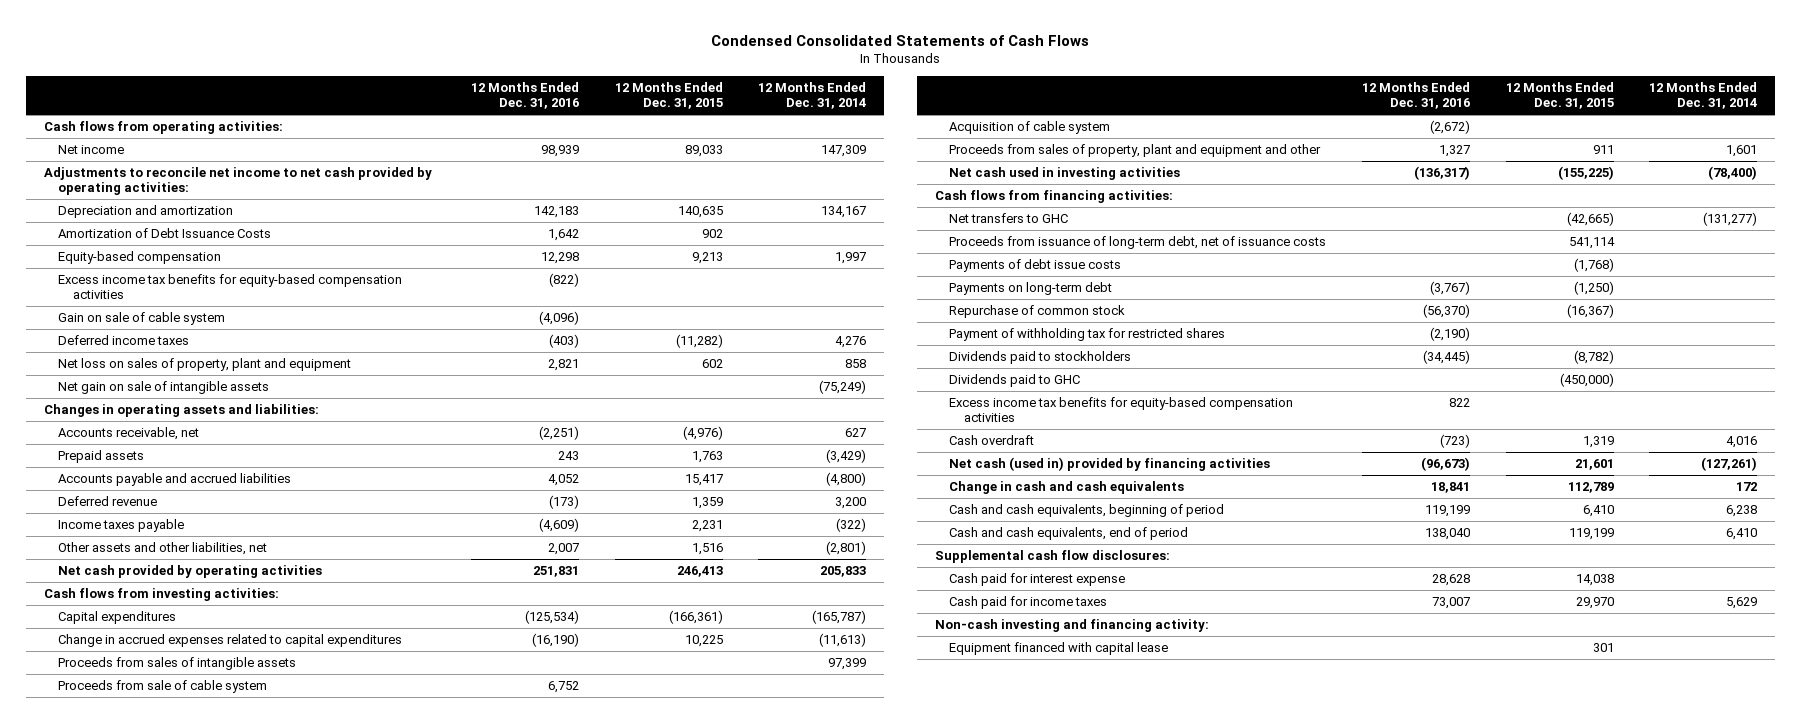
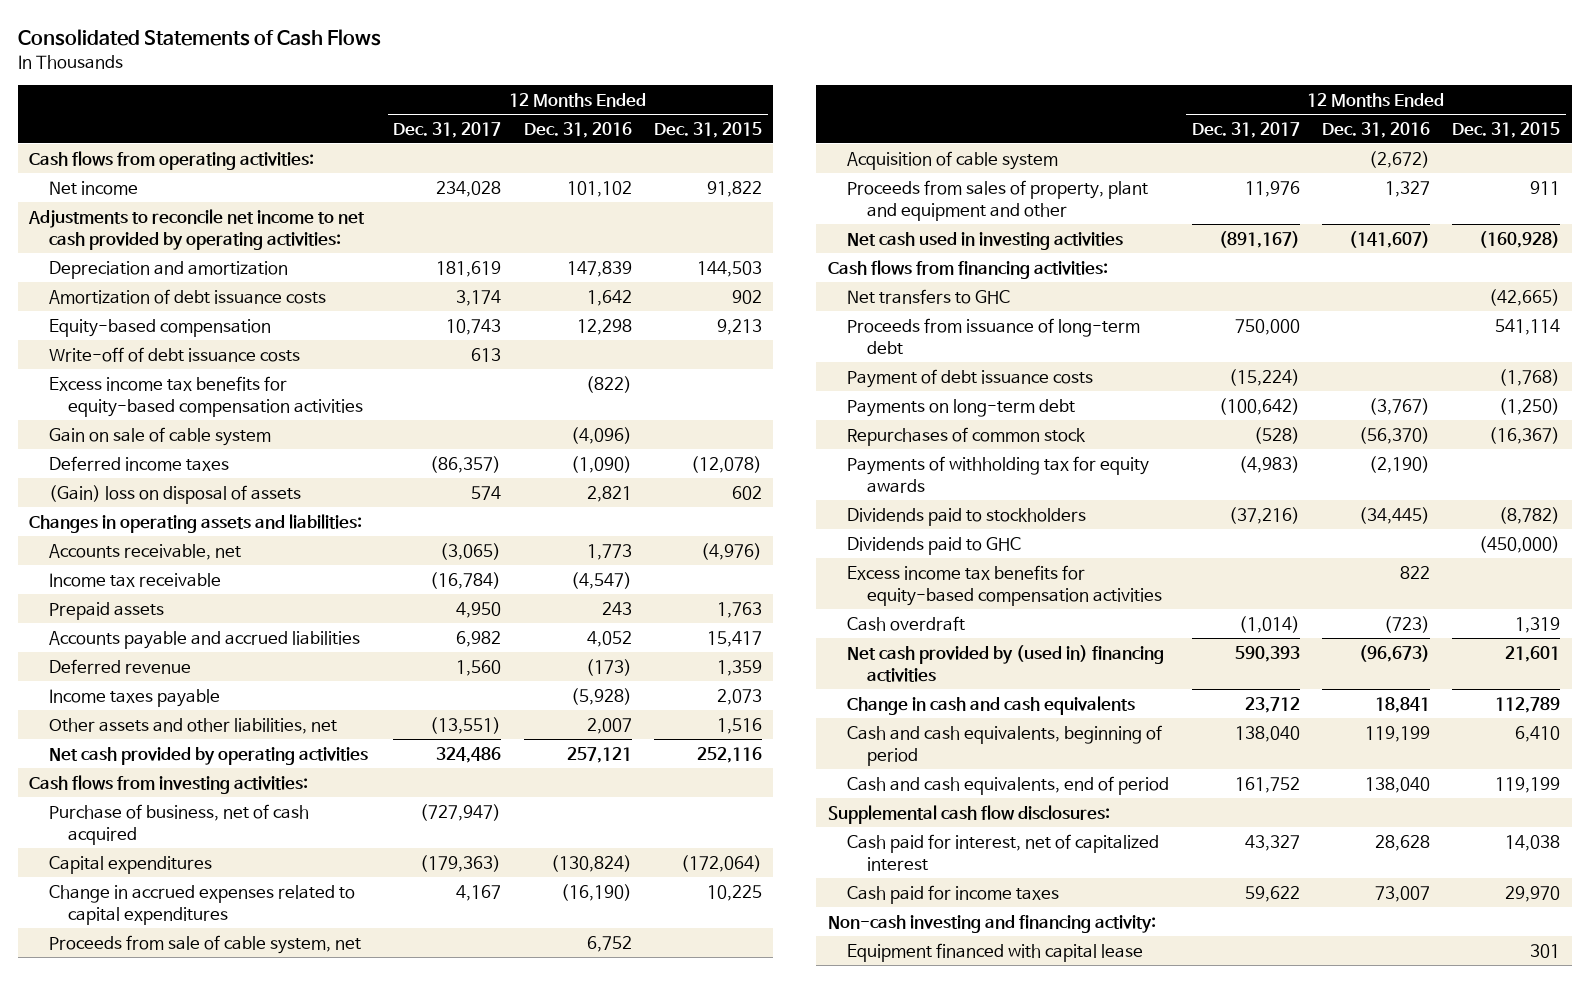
[711,34,1090,46] Condensed Consolidated Statements of Cash Flows -> [18,28,382,46] Consolidated Statements of Cash Flows
[758,82,867,110] 12 Months Ended Dec. 31, 2014 -> none
none -> [393,121,502,138] Dec. 31, 2017
[540,144,579,157] 98,939 -> [566,180,632,197] 101,102
[684,144,723,157] 89,033 -> [707,180,763,197] 91,822
[533,205,579,218] 142,183 -> [566,260,632,277] 147,839
[677,205,723,218] 140,635 -> [697,260,763,277] 144,503
[58,227,272,238] Amortization of Debt Issuance Costs -> [48,288,326,304] Amortization of debt issuance costs
none -> [48,346,300,362] Write-off of debt issuance costs
[58,380,270,394] Net gain on sale of intangible assets -> none
[548,333,579,348] (403) -> [570,455,632,473] (1,090)
[675,333,723,348] (11,282) -> [691,455,763,473] (12,078)
[58,357,352,371] Net loss on sales of property, plant and equipment -> [48,484,301,504] (Gain) loss on disposal of assets
[538,425,579,440] (2,251) -> [586,543,632,560] 1,773
none -> [48,572,221,587] Income tax receivable
[538,517,579,532] (4,609) -> [570,687,632,705] (5,928)
[691,519,723,532] 2,231 -> [717,688,763,705] 2,073
[532,565,579,577] 251,831 -> [566,746,632,763] 257,121
[676,565,723,577] 246,413 -> [697,746,763,763] 252,116
none -> [48,803,309,845] Purchase of business, net of cash acquired
[524,609,579,624] (125,534) -> [550,854,632,872] (130,824)
[668,609,723,624] (166,361) -> [681,854,763,872] (172,064)
[58,656,297,670] Proceeds from sales of intangible assets -> none
[58,679,268,693] Proceeds from sale of cable system -> [48,934,361,954] Proceeds from sale of cable system, net
[1413,165,1470,180] (136,317) -> [1348,230,1430,248] (141,607)
[1557,165,1614,180] (155,225) -> [1479,230,1561,248] (160,928)
[949,235,1327,249] Proceeds from issuance of long-term debt, net of issuance costs -> [847,317,1141,355] Proceeds from issuance of long-term debt
[949,258,1122,272] Payments of debt issue costs -> [847,368,1094,388] Payment of debt issuance costs
[949,304,1126,318] Repurchase of common stock -> [847,426,1087,446] Repurchases of common stock
[949,327,1226,341] Payment of withholding tax for restricted shares -> [847,455,1150,493] Payments of withholding tax for equity awards
[949,456,1271,471] Net cash (used in) provided by financing activities -> [847,644,1165,682] Net cash provided by (used in) financing activities
[949,572,1126,586] Cash paid for interest expense -> [847,833,1160,871] Cash paid for interest, net of capitalized interest

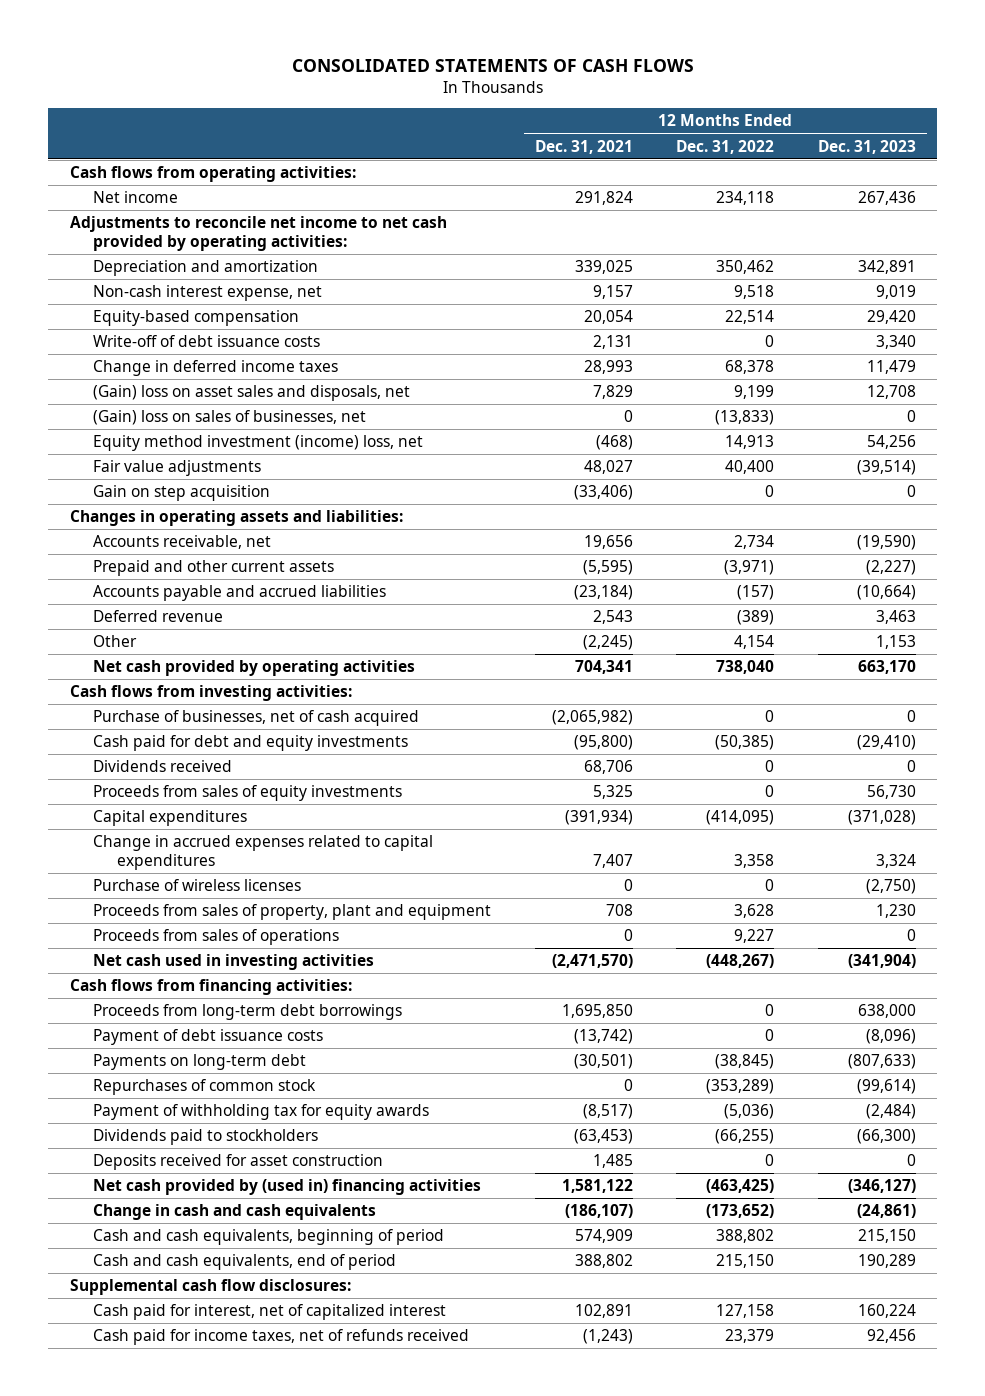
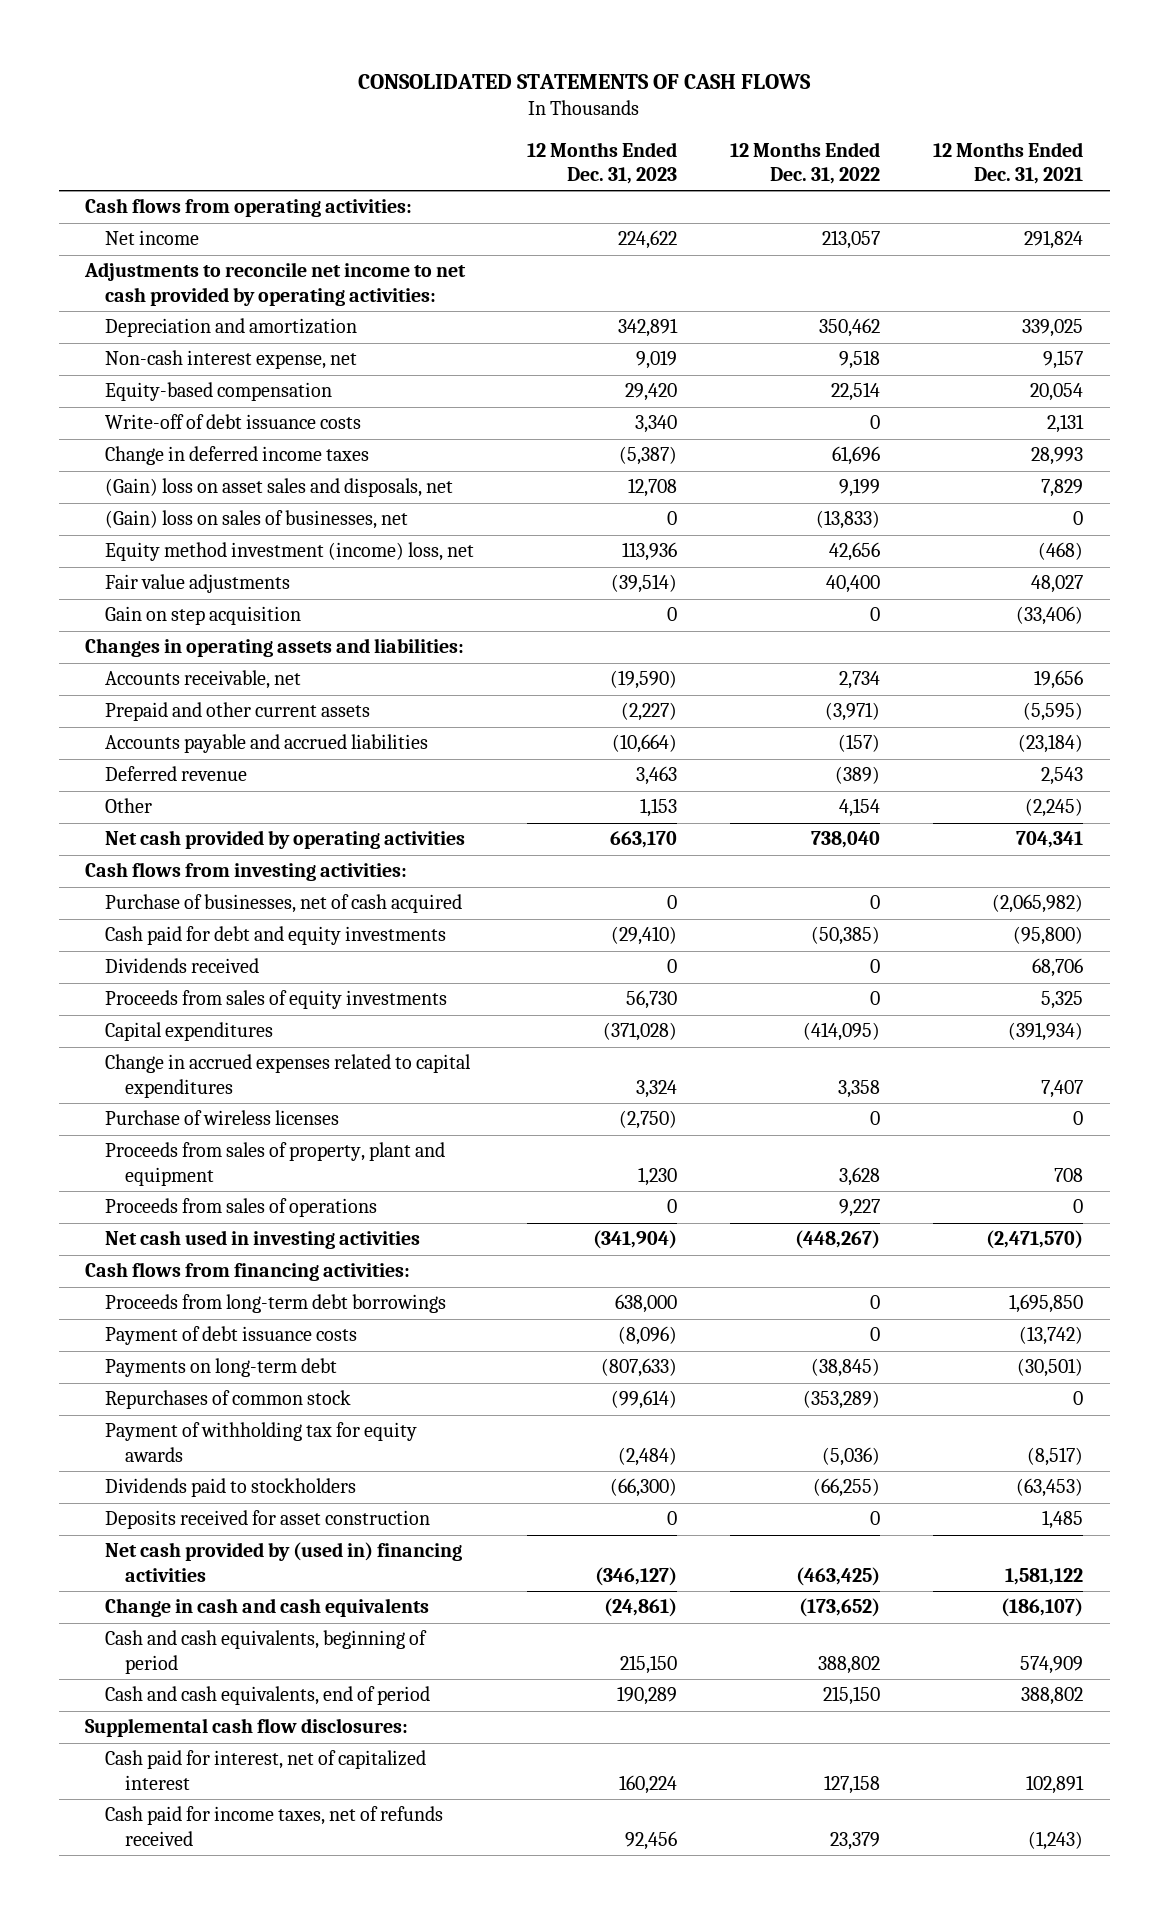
[716,191,775,206] 234,118 -> [822,230,881,250] 213,057
[857,191,916,206] 267,436 -> [618,230,678,250] 224,622
[725,360,775,375] 68,378 -> [832,446,881,466] 61,696
[866,360,916,375] 11,479 -> [619,446,678,466] (5,387)
[725,435,775,450] 14,913 -> [829,542,881,562] 42,656
[866,435,916,450] 54,256 -> [622,542,678,562] 113,936

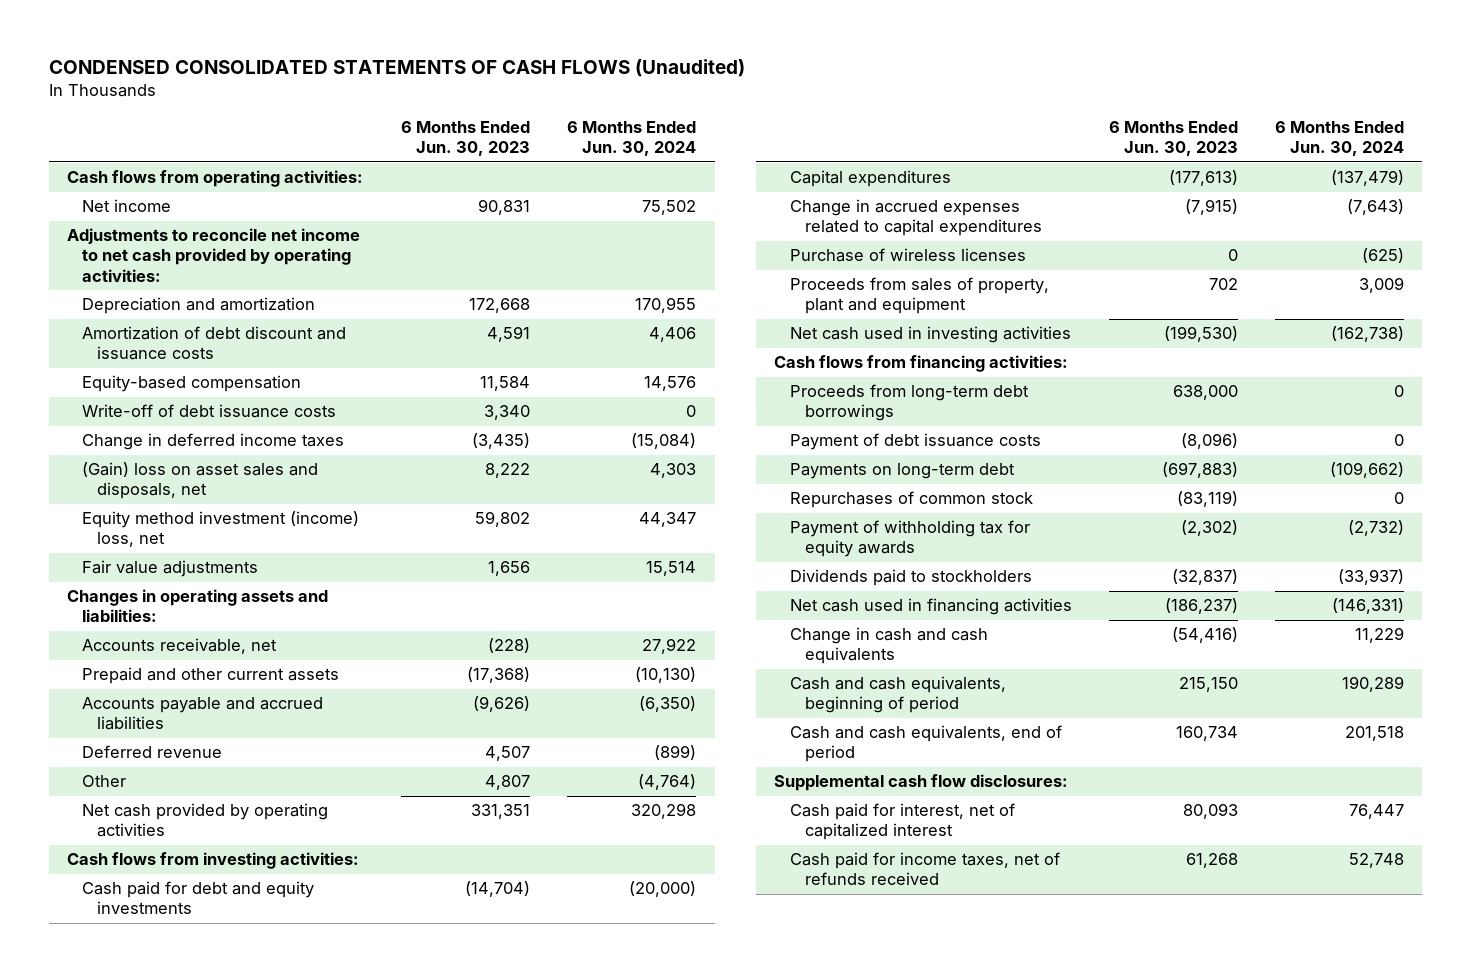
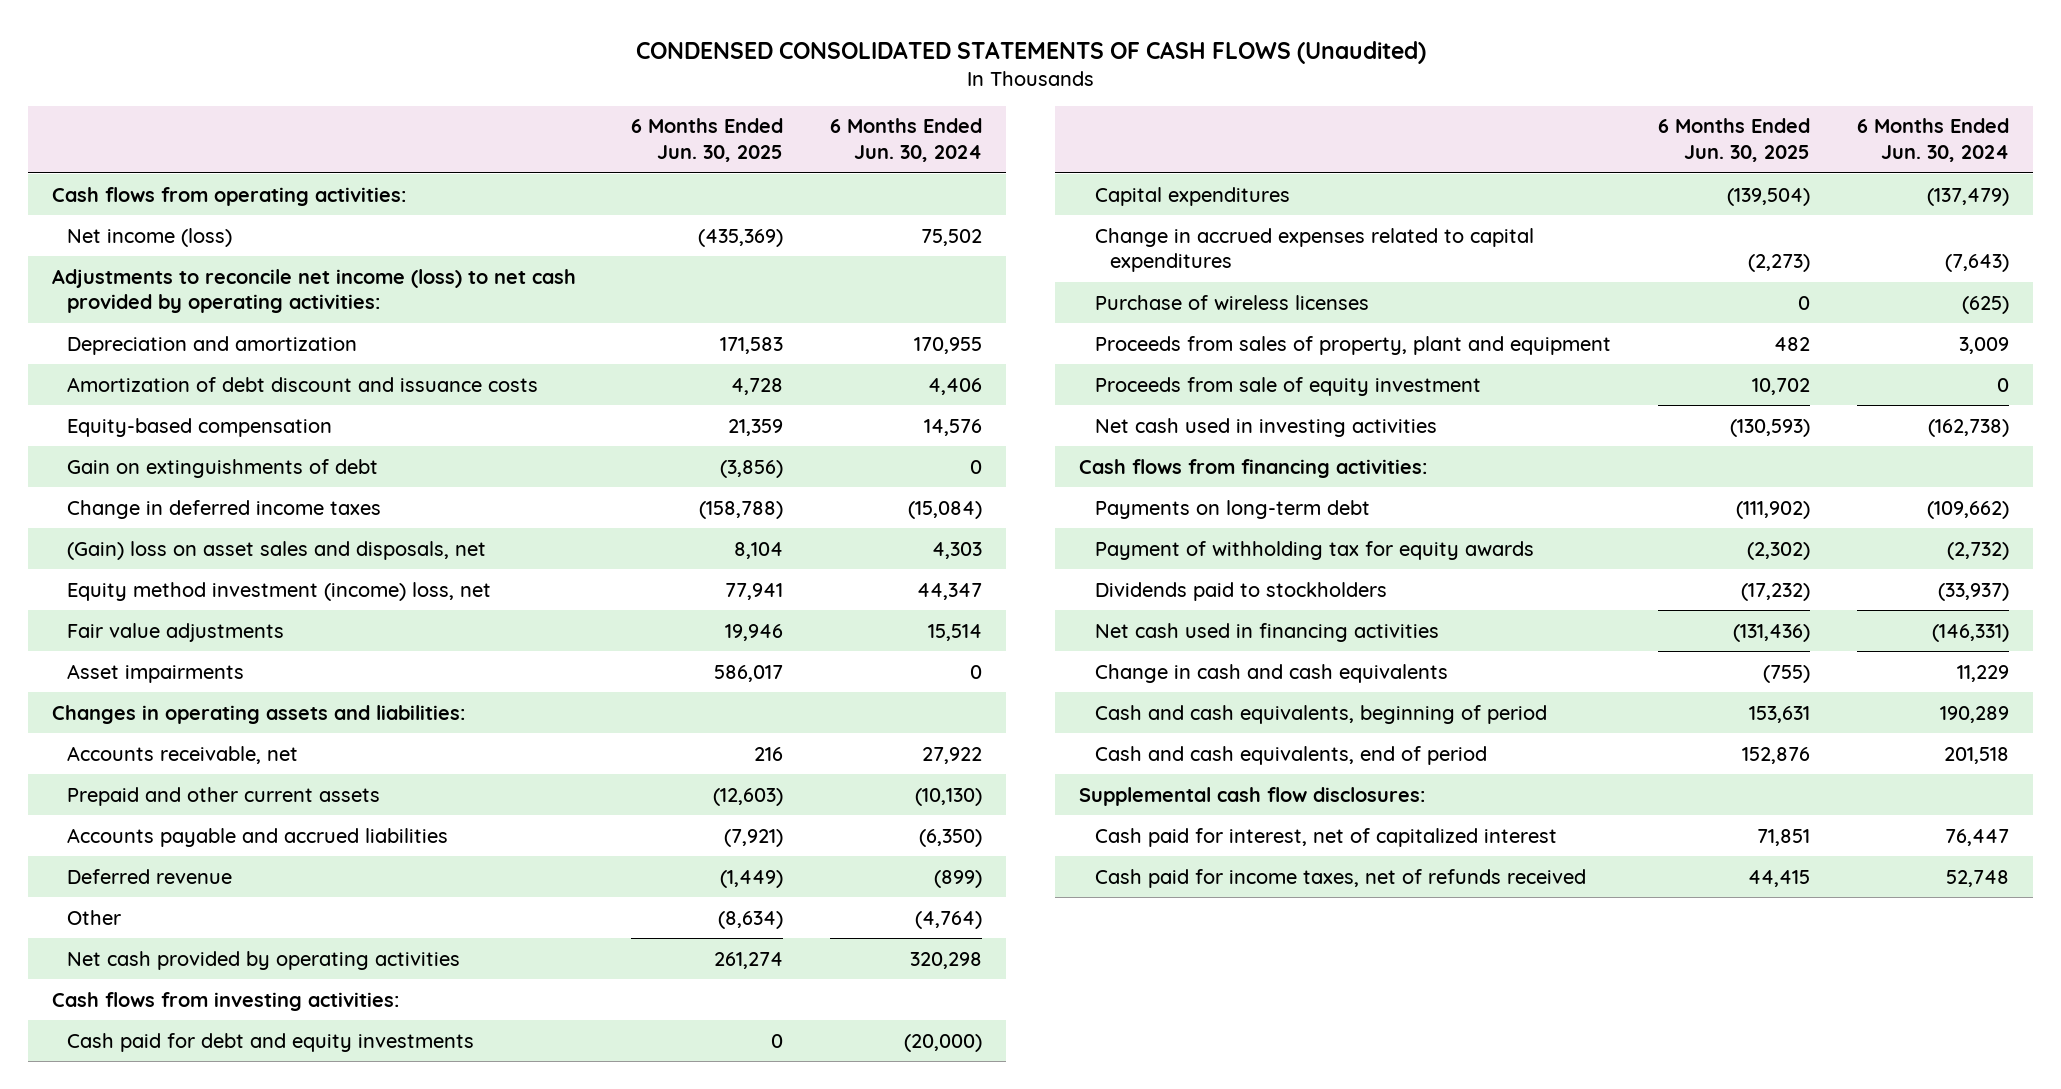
[401,121,531,157] 6 Months Ended Jun. 30, 2023 -> none
none -> [630,118,783,163] 6 Months Ended Jun. 30, 2025
[82,199,172,213] Net income -> [67,227,233,247] Net income (loss)
[67,228,361,282] Adjustments to reconcile net income to net cash provided by operating activities: -> [51,268,576,314] Adjustments to reconcile net income (loss) to net cash provided by operating activities:
[82,404,337,419] Write-off of debt issuance costs -> none
none -> [67,458,379,478] Gain on extinguishments of debt
none -> [67,663,245,683] Asset impairments
none -> [1094,376,1481,396] Proceeds from sale of equity investment
[789,384,1029,422] Proceeds from long-term debt borrowings -> none
[789,433,1041,451] Payment of debt issuance costs -> none
[789,491,1033,509] Repurchases of common stock -> none

